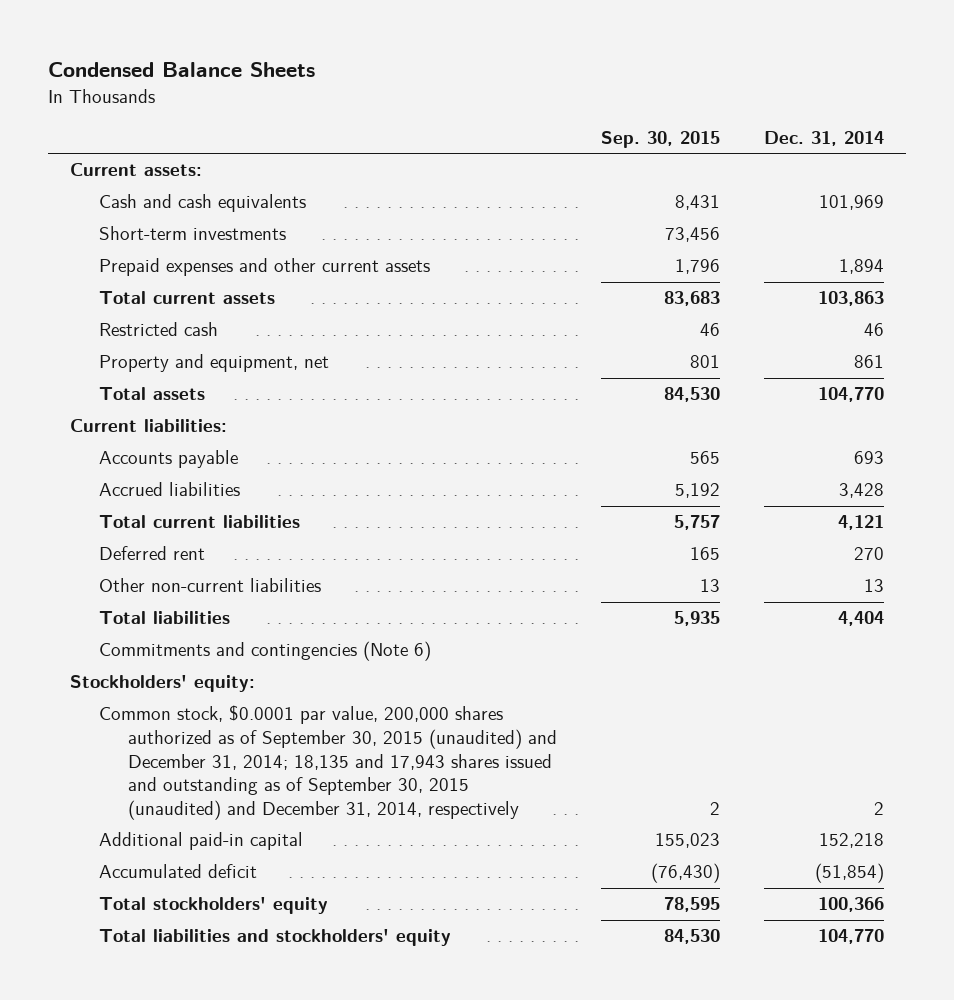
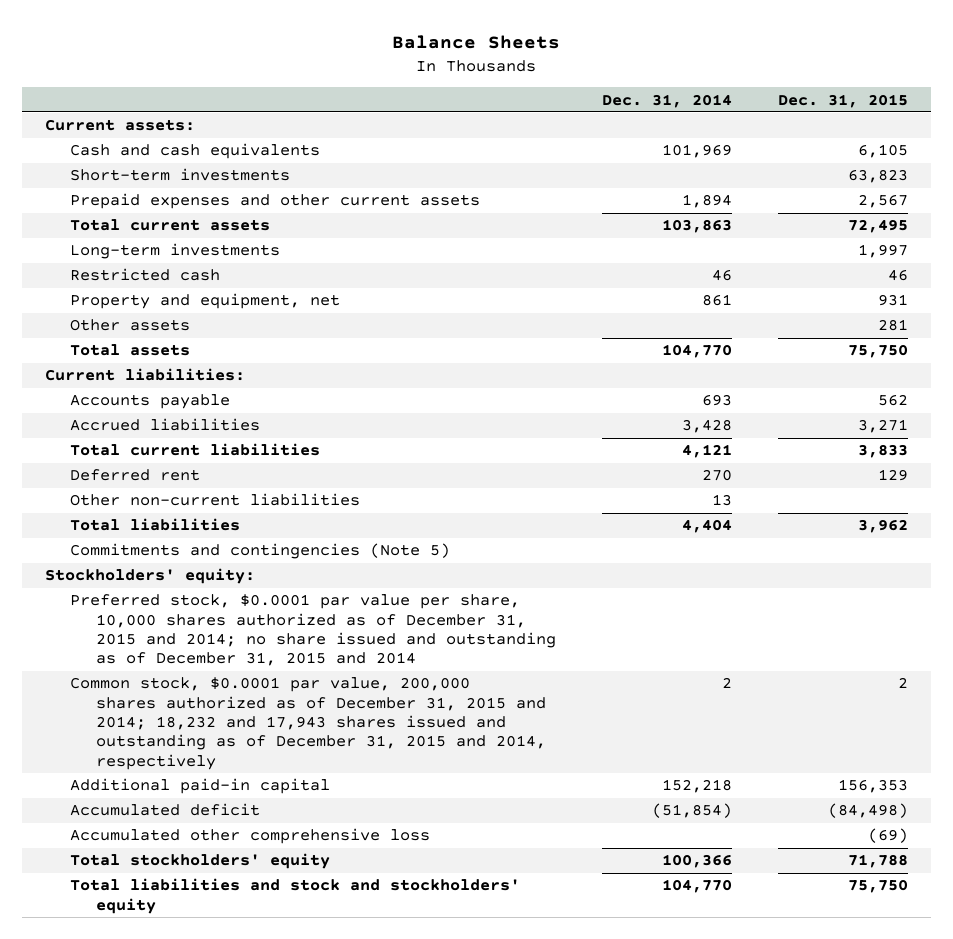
[48,62,316,78] Condensed Balance Sheets -> [392,35,561,50] Balance Sheets
[600,130,720,148] Sep. 30, 2015 -> none
none -> [777,93,908,108] Dec. 31, 2015
none -> [70,243,281,260] Long-term investments
none -> [70,319,191,332] Other assets
[99,641,432,662] Commitments and contingencies (Note 6) -> [70,543,451,560] Commitments and contingencies (Note 5)
none -> [70,594,556,667] Preferred stock, $0.0001 par value per share, 10,000 shares authorized as of December 31, 2015 and 2014; no share issued and outstanding as of December 31, 2015 and 2014
[99,705,558,820] Common stock, $0.0001 par value, 200,000 shares authorized as of September 30, 2015 (unaudited) and December 31, 2014; 18,135 and 17,943 shares issued and outstanding as of September 30, 2015 (unaudited) and December 31, 2014, respectively -> [70,677,546,770] Common stock, $0.0001 par value, 200,000 shares authorized as of December 31, 2015 and 2014; 18,232 and 17,943 shares issued and outstanding as of December 31, 2015 and 2014, respectively
none -> [70,828,431,845] Accumulated other comprehensive loss
[99,929,452,947] Total liabilities and stockholders' equity -> [70,878,521,914] Total liabilities and stock and stockholders' equity

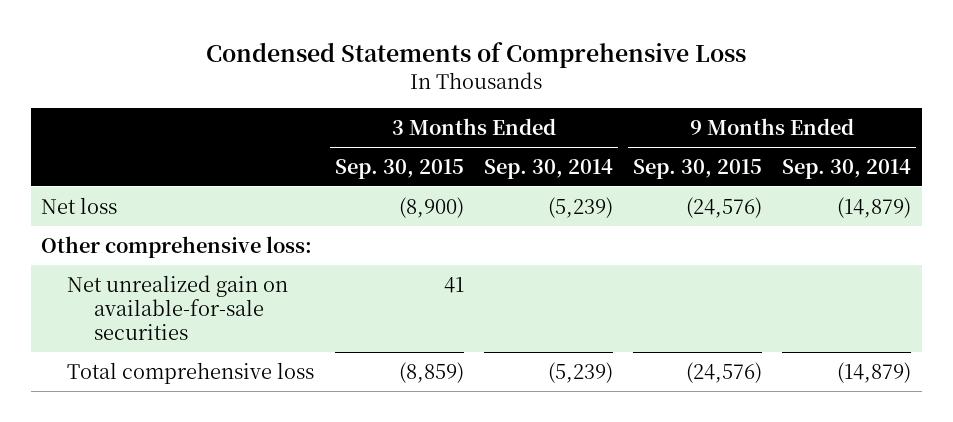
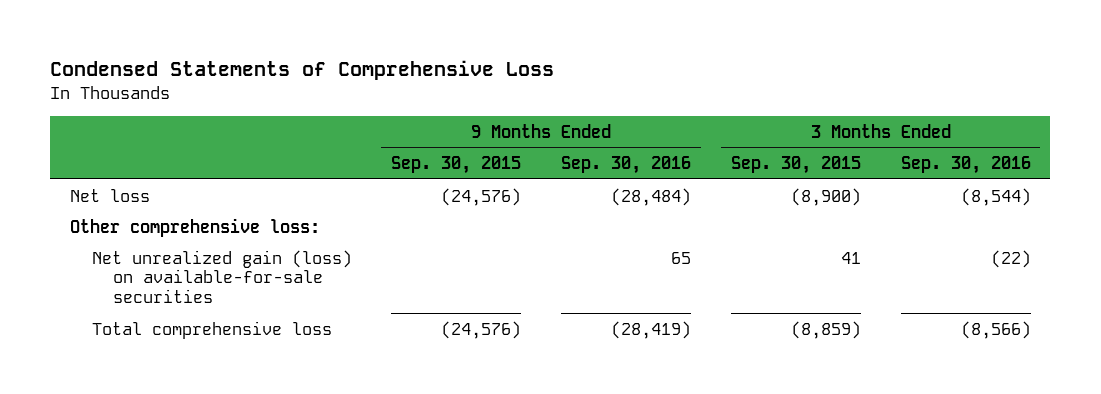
[483,158,613,179] Sep. 30, 2014 -> none
[782,158,912,179] Sep. 30, 2014 -> none
none -> [561,156,692,175] Sep. 30, 2016
none -> [900,156,1031,175] Sep. 30, 2016
[67,274,289,341] Net unrealized gain on available-for-sale securities -> [91,249,352,303] Net unrealized gain (loss) on available-for-sale securities

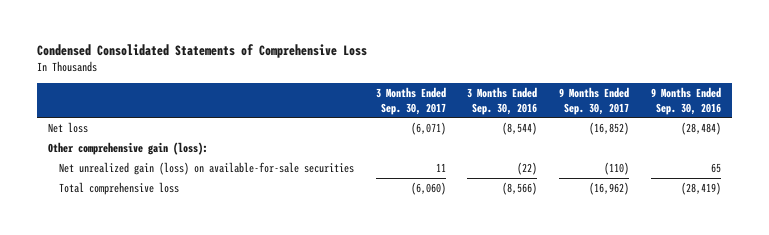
[50,60,555,81] Condensed Statements of Comprehensive Loss -> [37,44,368,59] Condensed Consolidated Statements of Comprehensive Loss
[391,156,522,175] Sep. 30, 2015 -> none
[730,156,861,175] Sep. 30, 2015 -> none
none -> [375,86,446,115] 3 Months Ended Sep. 30, 2017
none -> [559,86,630,115] 9 Months Ended Sep. 30, 2017
[70,217,321,237] Other comprehensive loss: -> [47,141,208,155] Other comprehensive gain (loss):

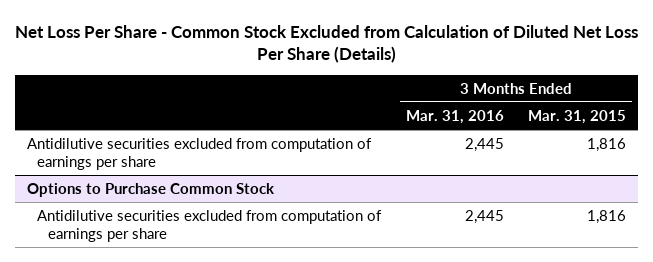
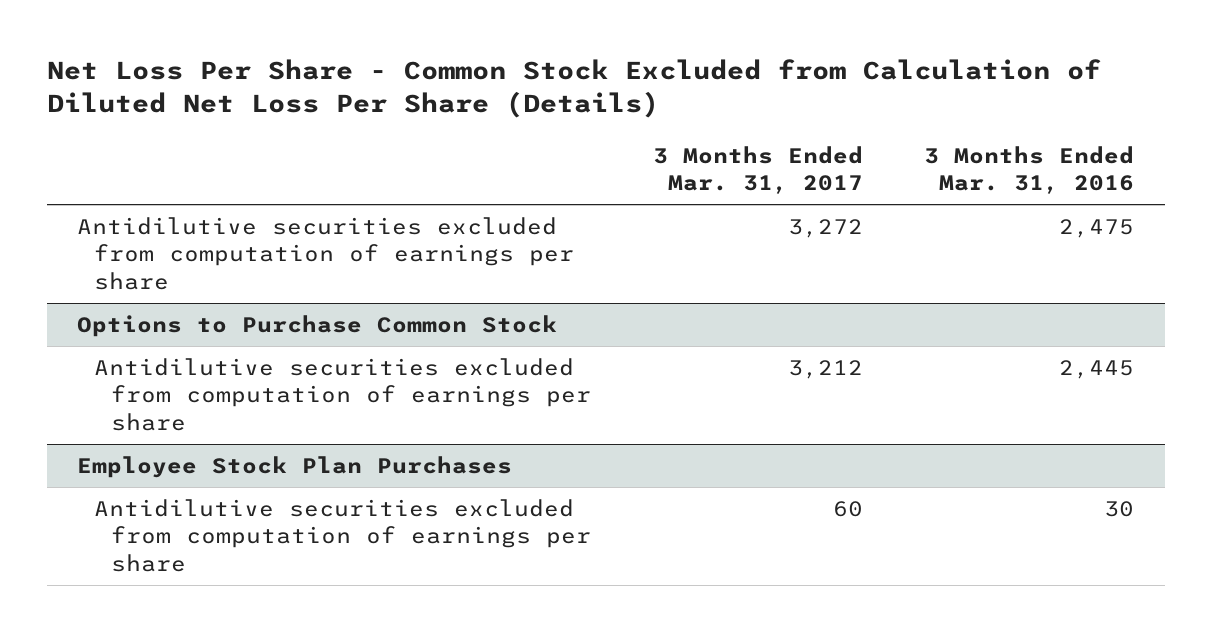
[528,109,627,124] Mar. 31, 2015 -> none
none -> [652,145,863,194] 3 Months Ended Mar. 31, 2017
[464,137,504,152] 2,445 -> [1059,219,1135,239] 2,475
none -> [77,456,513,479] Employee Stock Plan Purchases
none -> [94,499,591,572] Antidilutive securities excluded from computation of earnings per share

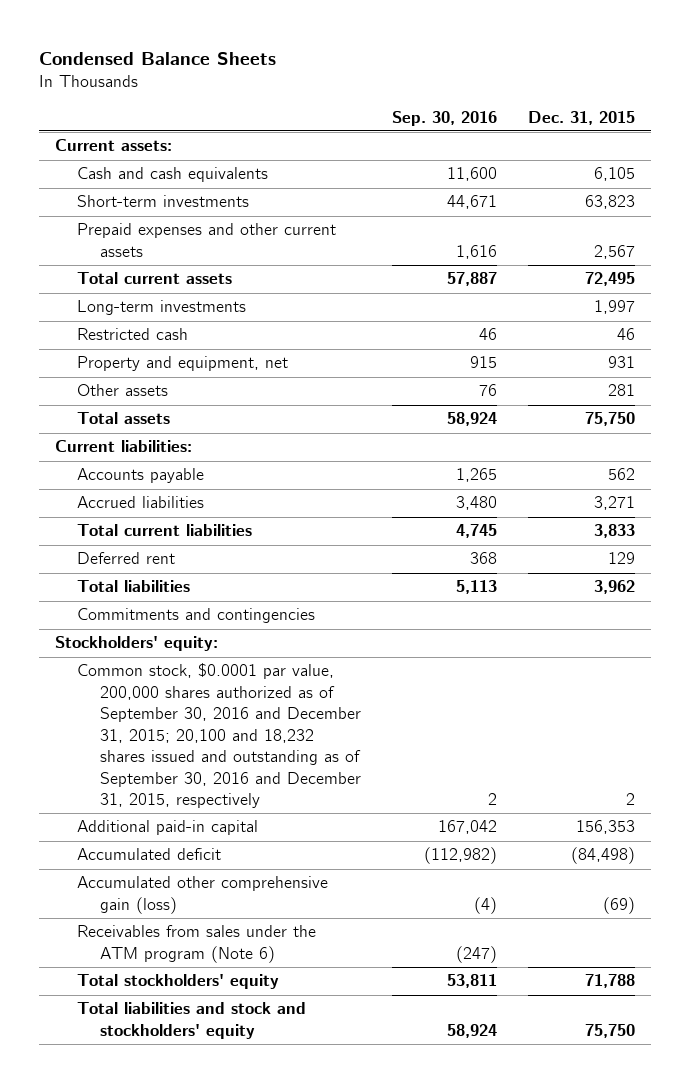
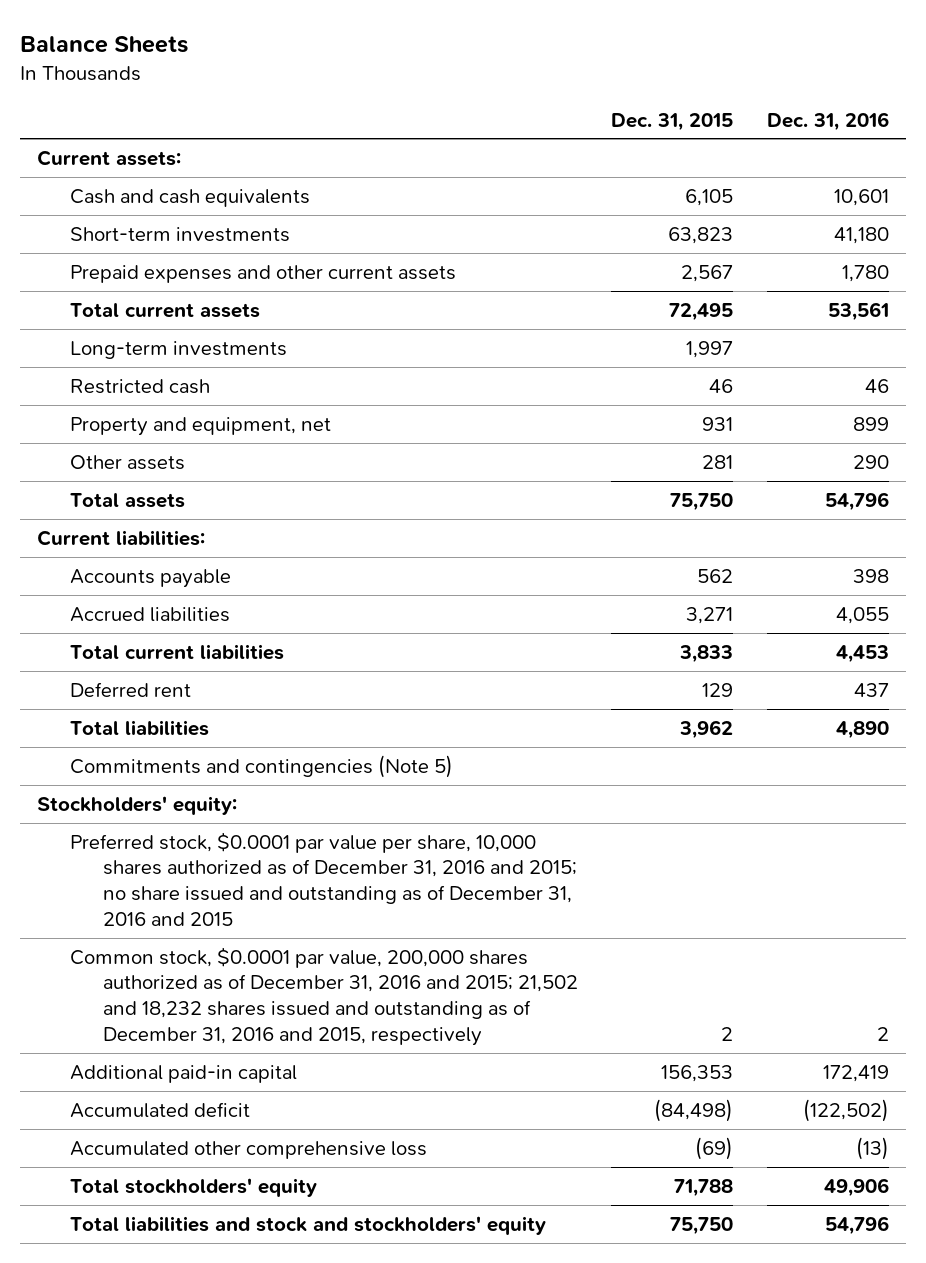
[38,51,276,65] Condensed Balance Sheets -> [20,36,189,54] Balance Sheets
[391,110,497,126] Sep. 30, 2016 -> none
none -> [766,111,889,131] Dec. 31, 2016
[77,608,316,624] Commitments and contingencies -> [69,754,453,778] Commitments and contingencies (Note 5)
none -> [69,831,577,926] Preferred stock, $0.0001 par value per share, 10,000 shares authorized as of December 31, 2016 and 2015; no share issued and outstanding as of December 31, 2016 and 2015
[77,663,361,809] Common stock, $0.0001 par value, 200,000 shares authorized as of September 30, 2016 and December 31, 2015; 20,100 and 18,232 shares issued and outstanding as of September 30, 2016 and December 31, 2015, respectively -> [69,946,578,1046] Common stock, $0.0001 par value, 200,000 shares authorized as of December 31, 2016 and 2015; 21,502 and 18,232 shares issued and outstanding as of December 31, 2016 and 2015, respectively
[77,925,317,963] Receivables from sales under the ATM program (Note 6) -> none
[77,876,329,914] Accumulated other comprehensive gain (loss) -> [69,1140,427,1159] Accumulated other comprehensive loss

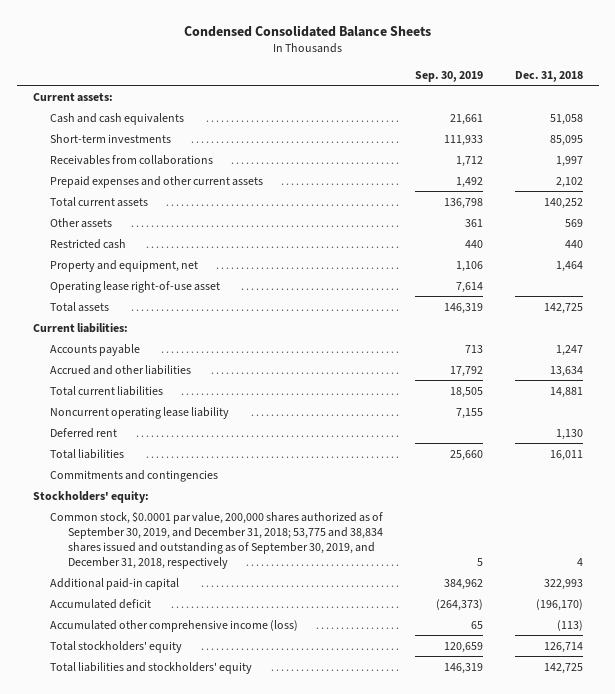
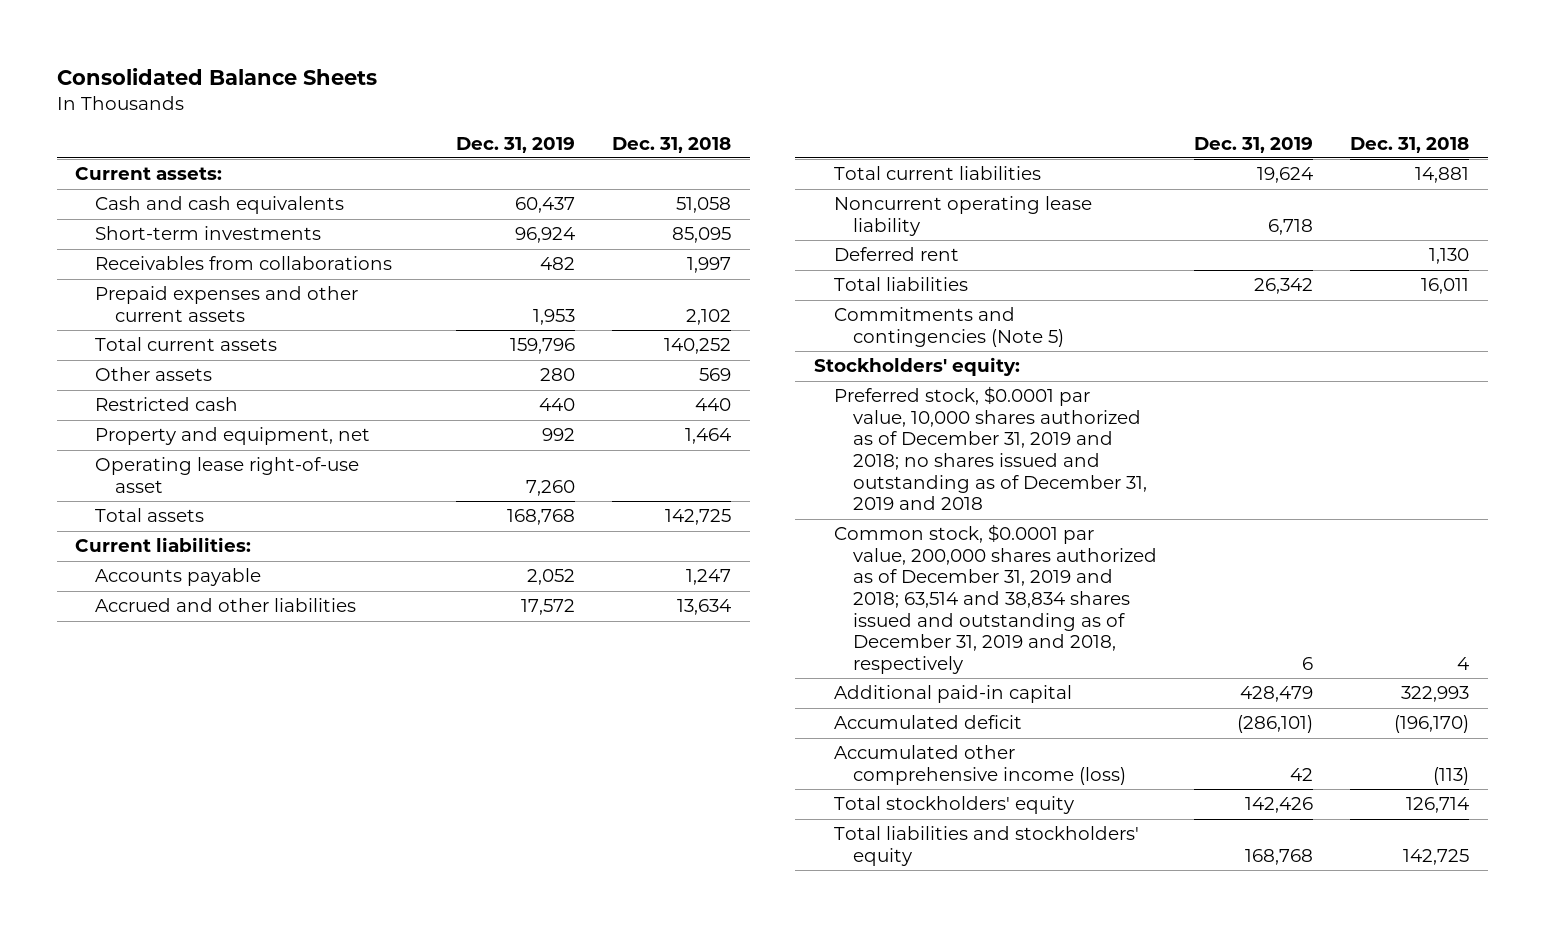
[183,24,431,37] Condensed Consolidated Balance Sheets -> [56,68,377,86] Consolidated Balance Sheets
[415,70,484,82] Sep. 30, 2019 -> none
none -> [455,136,575,153] Dec. 31, 2019
[50,469,219,482] Commitments and contingencies -> [833,307,1065,347] Commitments and contingencies (Note 5)
none -> [833,386,1148,511] Preferred stock, $0.0001 par value, 10,000 shares authorized as of December 31, 2019 and 2018; no shares issued and outstanding as of December 31, 2019 and 2018
[50,511,384,569] Common stock, $0.0001 par value, 200,000 shares authorized as of September 30, 2019, and December 31, 2018; 53,775 and 38,834 shares issued and outstanding as of September 30, 2019, and December 31, 2018, respectively -> [833,524,1158,674] Common stock, $0.0001 par value, 200,000 shares authorized as of December 31, 2019 and 2018; 63,514 and 38,834 shares issued and outstanding as of December 31, 2019 and 2018, respectively

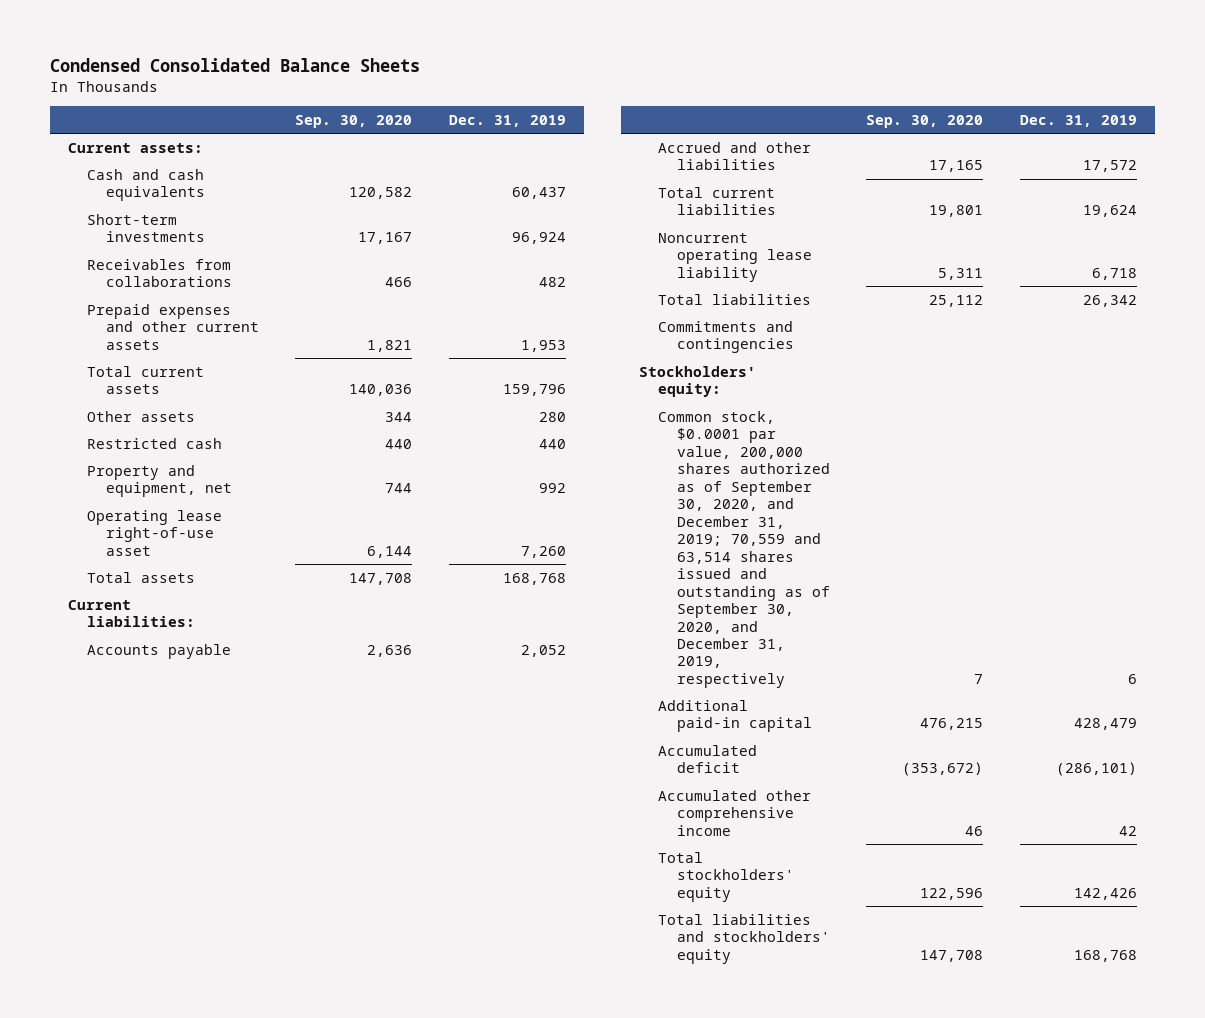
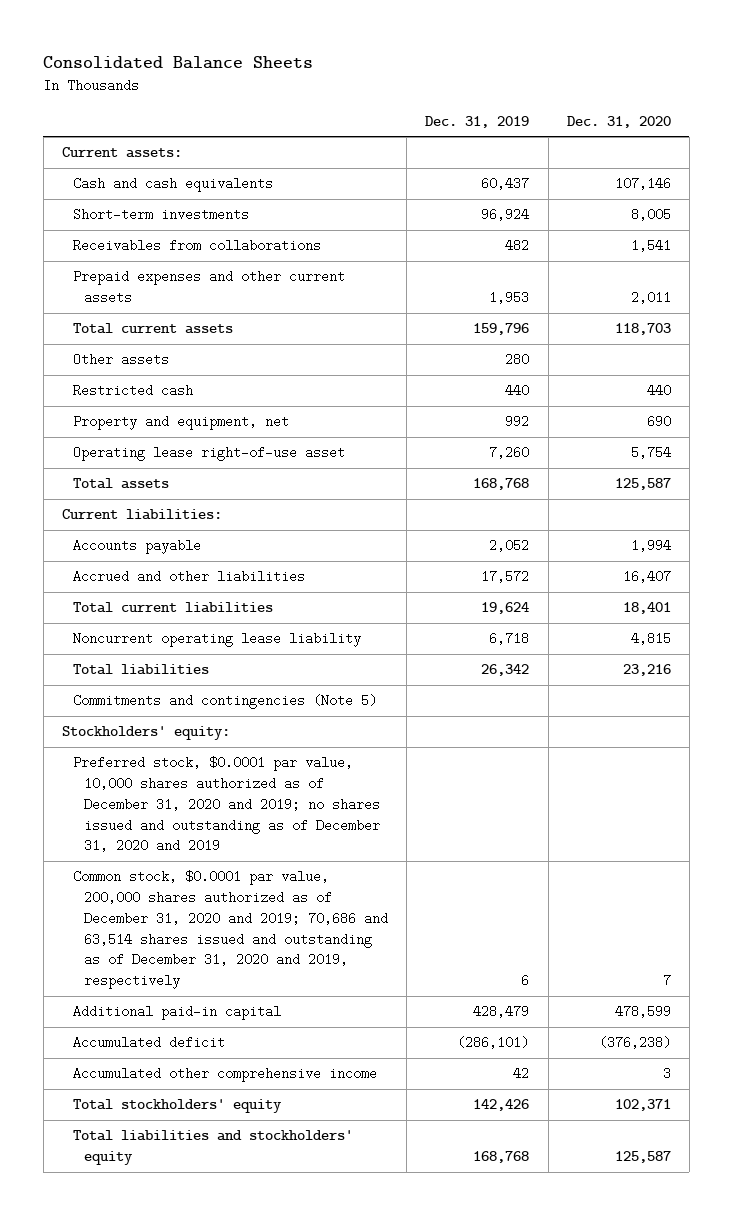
[49,58,420,73] Condensed Consolidated Balance Sheets -> [43,55,314,69] Consolidated Balance Sheets
[295,115,413,129] Sep. 30, 2020 -> none
none -> [566,115,671,128] Dec. 31, 2020
[657,320,794,354] Commitments and contingencies -> [72,694,377,710] Commitments and contingencies (Note 5)
none -> [72,756,381,853] Preferred stock, $0.0001 par value, 10,000 shares authorized as of December 31, 2020 and 2019; no shares issued and outstanding as of December 31, 2020 and 2019
[657,410,830,688] Common stock, $0.0001 par value, 200,000 shares authorized as of September 30, 2020, and December 31, 2019; 70,559 and 63,514 shares issued and outstanding as of September 30, 2020, and December 31, 2019, respectively -> [72,870,389,990] Common stock, $0.0001 par value, 200,000 shares authorized as of December 31, 2020 and 2019; 70,686 and 63,514 shares issued and outstanding as of December 31, 2020 and 2019, respectively

